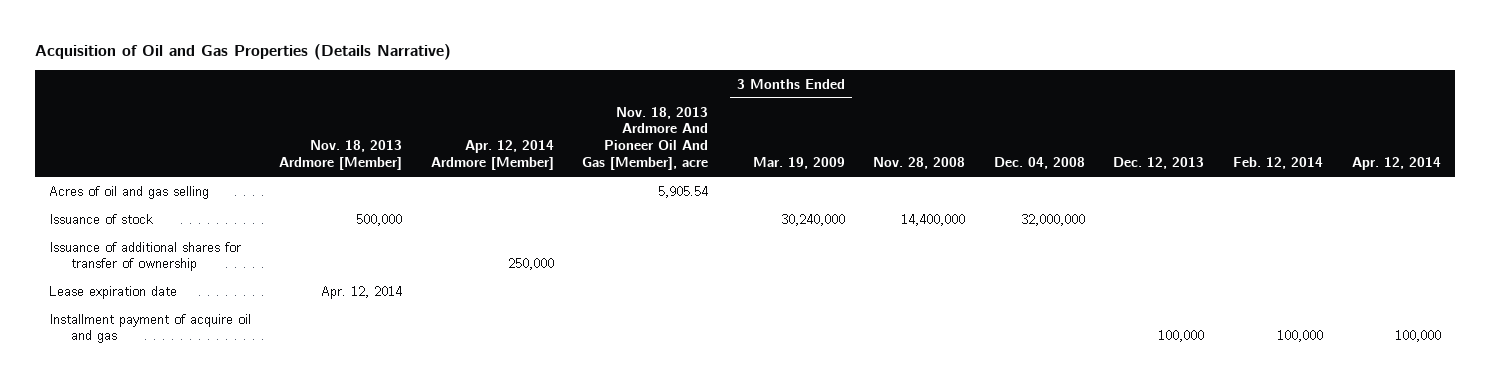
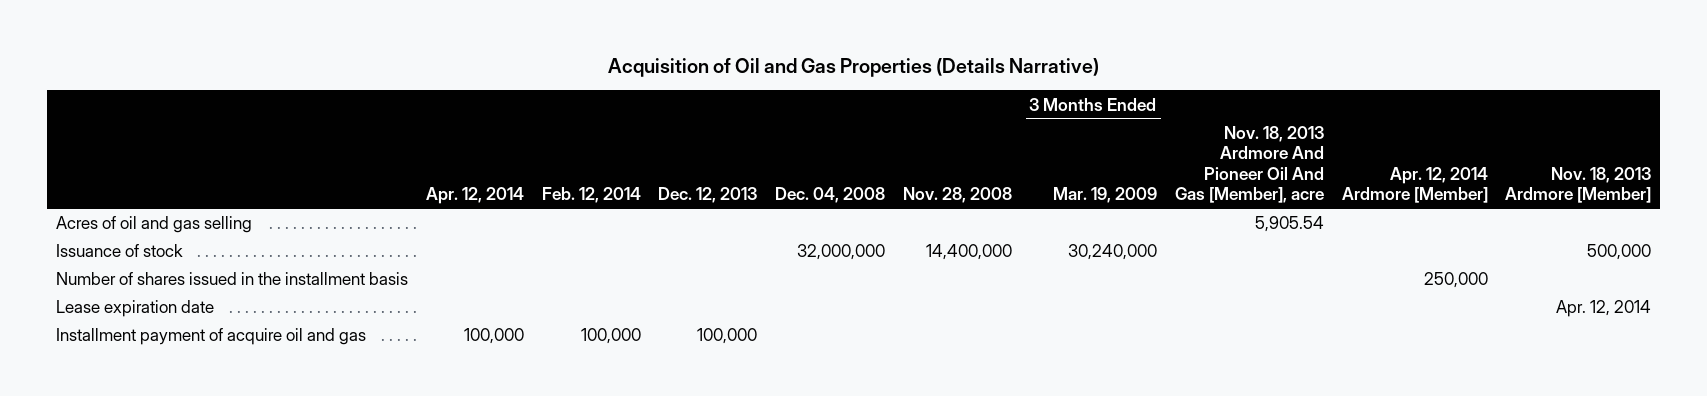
[48,241,241,272] Issuance of additional shares for transfer of ownership -> [55,272,408,286] Number of shares issued in the installment basis

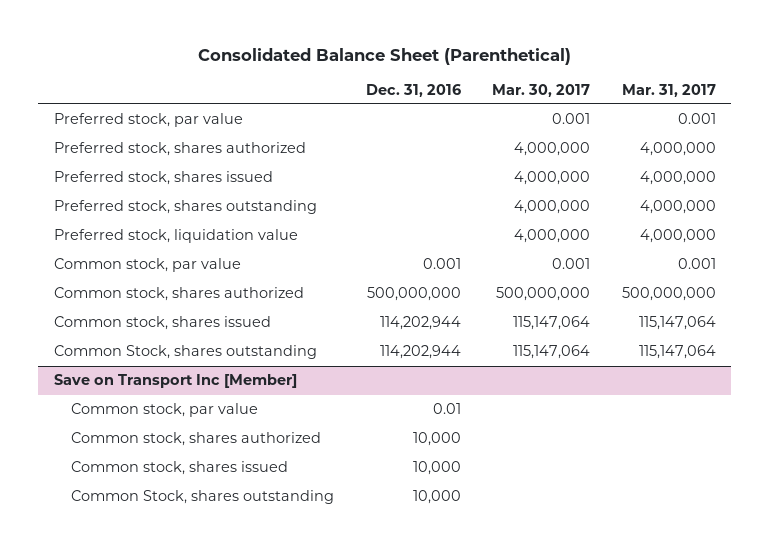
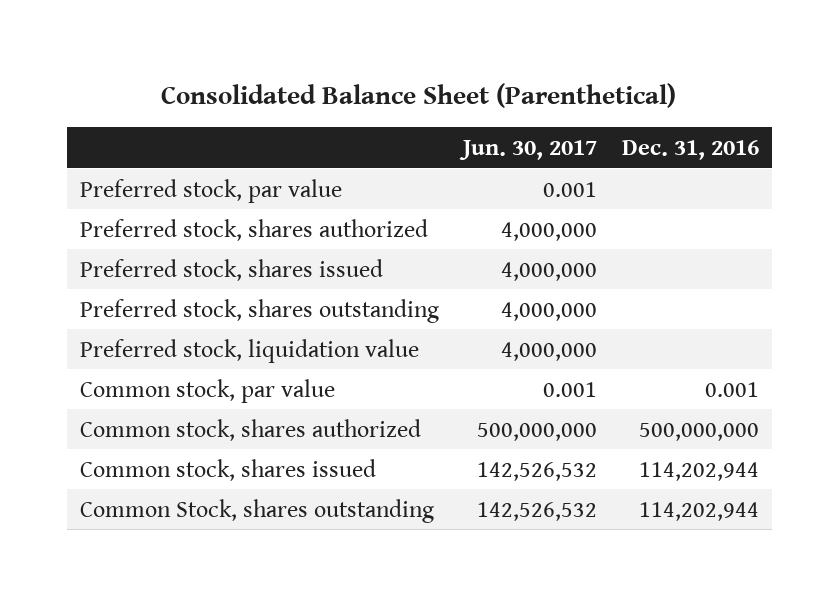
[492,83,591,97] Mar. 30, 2017 -> none
[621,83,716,97] Mar. 31, 2017 -> none
none -> [459,140,598,161] Jun. 30, 2017
[53,374,297,389] Save on Transport Inc [Member] -> none
[71,403,259,418] Common stock, par value -> none
[71,432,322,447] Common stock, shares authorized -> none
[71,461,289,476] Common stock, shares issued -> none
[71,490,335,505] Common Stock, shares outstanding -> none

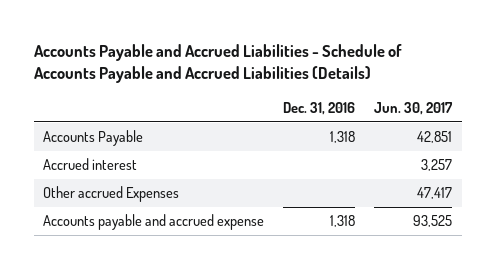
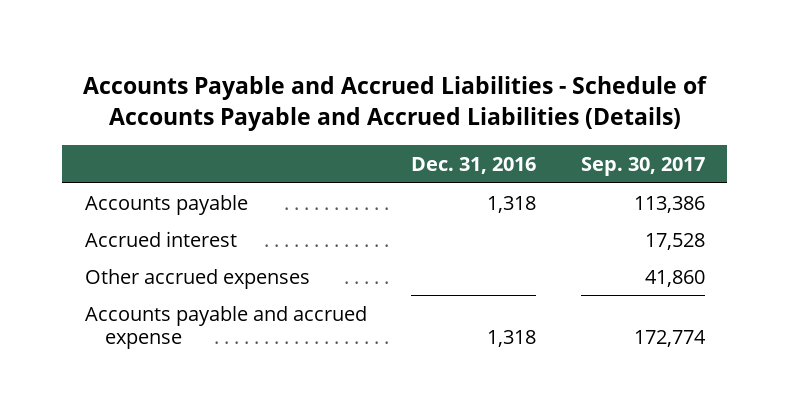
[374,101,454,115] Jun. 30, 2017 -> none
none -> [581,157,706,177] Sep. 30, 2017
[43,130,144,147] Accounts Payable -> [84,194,248,215] Accounts payable
[43,186,180,203] Other accrued Expenses -> [84,268,310,289] Other accrued expenses

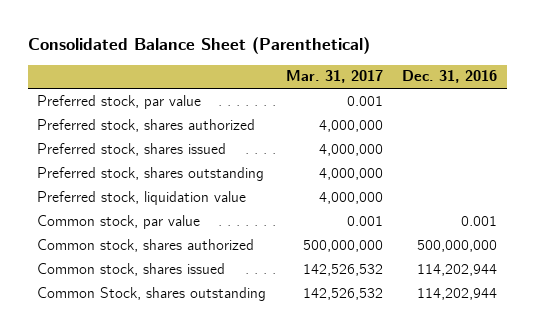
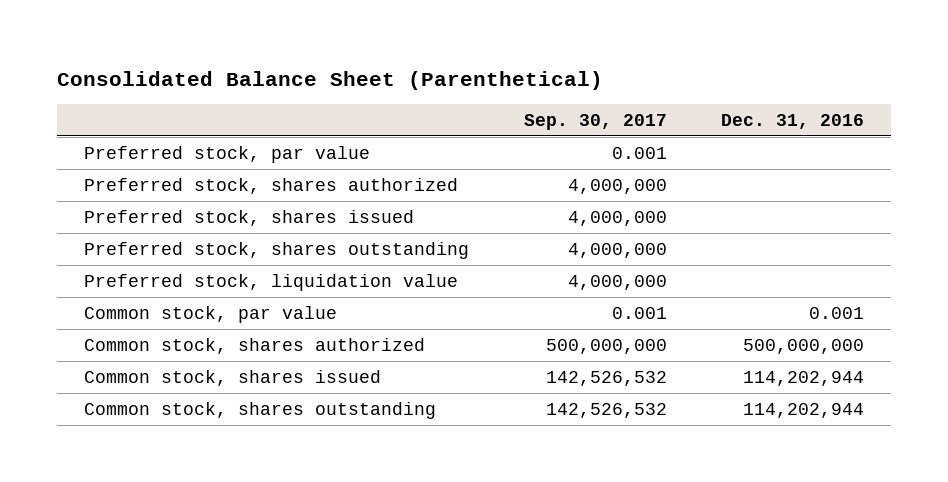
[285,70,383,84] Mar. 31, 2017 -> none
none -> [523,113,667,130] Sep. 30, 2017
[37,286,267,301] Common Stock, shares outstanding -> [84,402,437,420] Common stock, shares outstanding

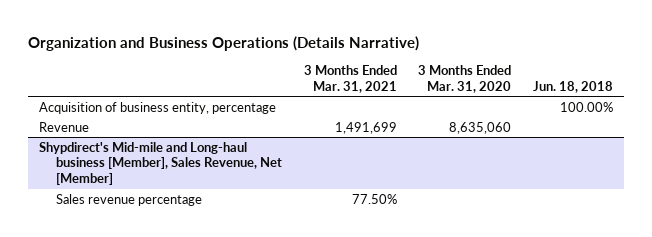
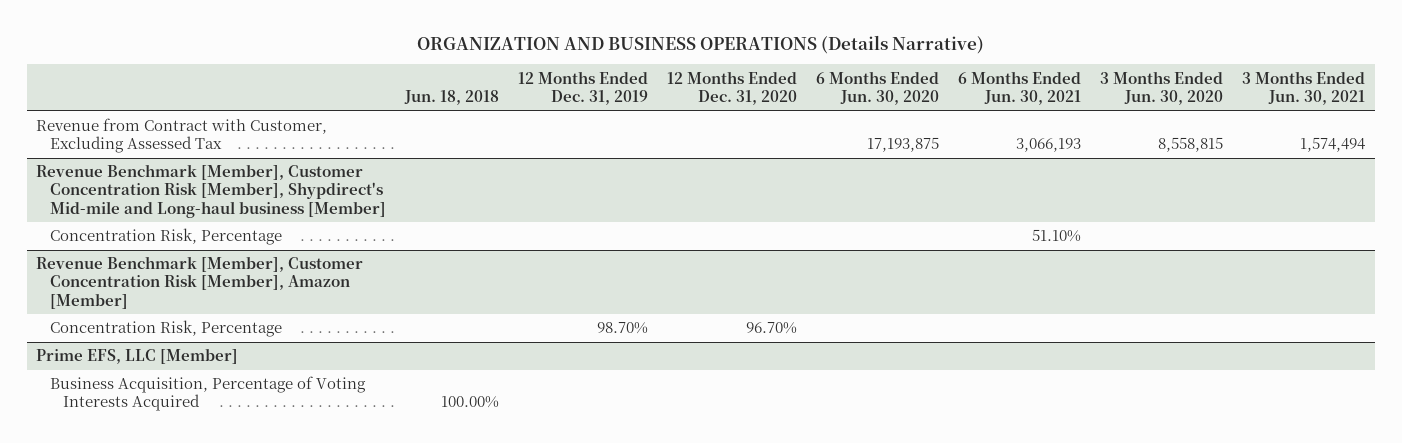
[28,35,420,51] Organization and Business Operations (Details Narrative) -> [416,34,984,54] ORGANIZATION AND BUSINESS OPERATIONS (Details Narrative)
[303,64,397,93] 3 Months Ended Mar. 31, 2021 -> none
[418,64,512,93] 3 Months Ended Mar. 31, 2020 -> none
none -> [517,70,648,105] 12 Months Ended Dec. 31, 2019
none -> [667,70,798,105] 12 Months Ended Dec. 31, 2020
none -> [816,70,940,105] 6 Months Ended Jun. 30, 2020
none -> [958,70,1082,105] 6 Months Ended Jun. 30, 2021
none -> [1100,70,1224,105] 3 Months Ended Jun. 30, 2020
none -> [1242,70,1366,105] 3 Months Ended Jun. 30, 2021
[39,101,277,114] Acquisition of business entity, percentage -> none
[39,121,90,132] Revenue -> [36,118,328,154] Revenue from Contract with Customer, Excluding Assessed Tax
[39,141,282,185] Shypdirect's Mid-mile and Long-haul business [Member], Sales Revenue, Net [Member] -> [36,164,386,218] Revenue Benchmark [Member], Customer Concentration Risk [Member], Shypdirect's Mid-mile and Long-haul business [Member]
[55,193,202,206] Sales revenue percentage -> [49,228,282,246] Concentration Risk, Percentage
none -> [36,256,364,309] Revenue Benchmark [Member], Customer Concentration Risk [Member], Amazon [Member]
none -> [49,320,282,338] Concentration Risk, Percentage
none -> [36,349,239,365] Prime EFS, LLC [Member]
none -> [49,376,366,412] Business Acquisition, Percentage of Voting Interests Acquired

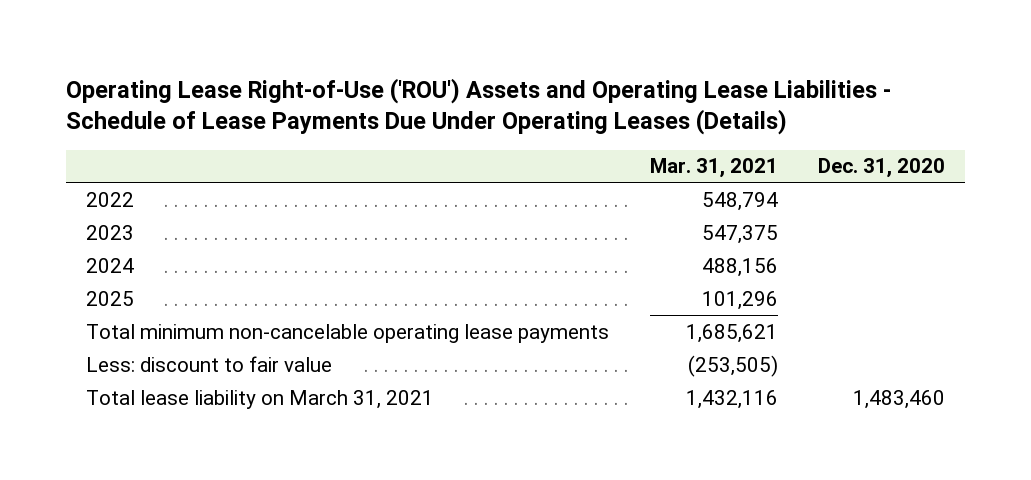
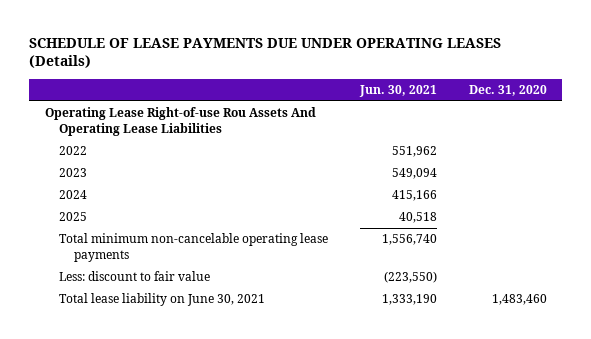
[65,77,891,136] Operating Lease Right-of-Use ('ROU') Assets and Operating Lease Liabilities - Schedule of Lease Payments Due Under Operating Leases (Details) -> [28,37,501,69] SCHEDULE OF LEASE PAYMENTS DUE UNDER OPERATING LEASES (Details)
[649,158,778,179] Mar. 31, 2021 -> none
none -> [358,84,437,97] Jun. 30, 2021
none -> [44,107,316,136] Operating Lease Right-of-use Rou Assets And Operating Lease Liabilities
[86,389,435,409] Total lease liability on March 31, 2021 -> [59,293,266,307] Total lease liability on June 30, 2021

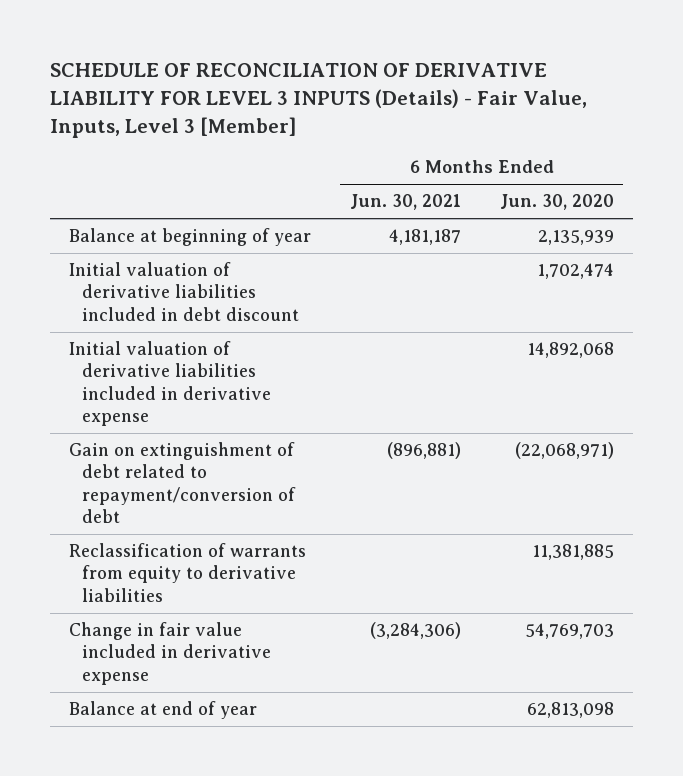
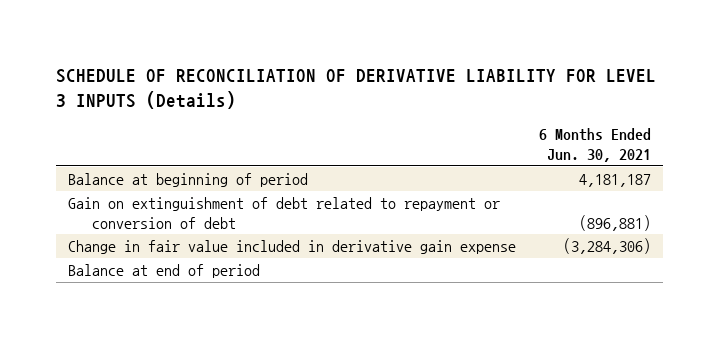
[49,63,587,138] SCHEDULE OF RECONCILIATION OF DERIVATIVE LIABILITY FOR LEVEL 3 INPUTS (Details) - Fair Value, Inputs, Level 3 [Member] -> [55,69,656,110] SCHEDULE OF RECONCILIATION OF DERIVATIVE LIABILITY FOR LEVEL 3 INPUTS (Details)
[499,194,614,211] Jun. 30, 2020 -> none
[69,262,299,321] Initial valuation of derivative liabilities included in debt discount -> none
[69,341,271,427] Initial valuation of derivative liabilities included in derivative expense -> none
[69,543,307,602] Reclassification of warrants from equity to derivative liabilities -> none
[69,228,312,247] Balance at beginning of year -> [67,173,308,188] Balance at beginning of period
[69,442,296,524] Gain on extinguishment of debt related to repayment/conversion of debt -> [67,197,500,229] Gain on extinguishment of debt related to repayment or conversion of debt
[69,622,271,685] Change in fair value included in derivative expense -> [67,240,516,255] Change in fair value included in derivative gain expense
[69,701,258,720] Balance at end of year -> [67,264,260,279] Balance at end of period

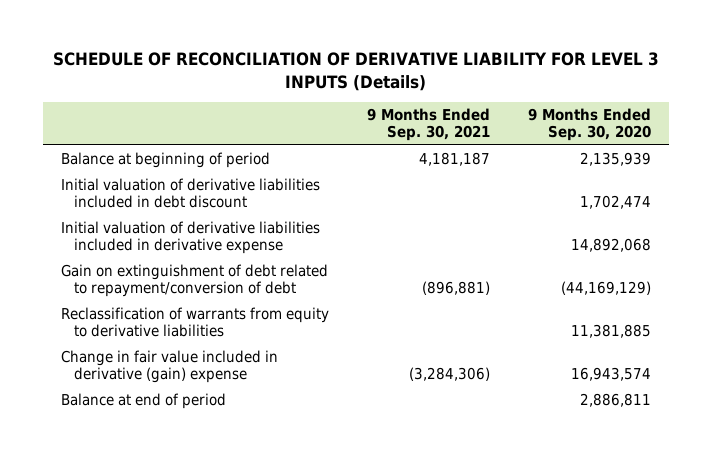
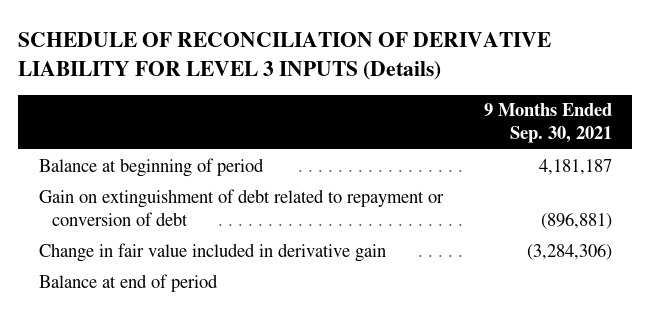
[527,108,651,142] 9 Months Ended Sep. 30, 2020 -> none
[61,178,321,209] Initial valuation of derivative liabilities included in debt discount -> none
[61,221,321,255] Initial valuation of derivative liabilities included in derivative expense -> none
[61,307,330,338] Reclassification of warrants from equity to derivative liabilities -> none
[61,264,329,298] Gain on extinguishment of debt related to repayment/conversion of debt -> [38,188,444,226] Gain on extinguishment of debt related to repayment or conversion of debt
[61,350,279,384] Change in fair value included in derivative (gain) expense -> [38,242,386,262] Change in fair value included in derivative gain

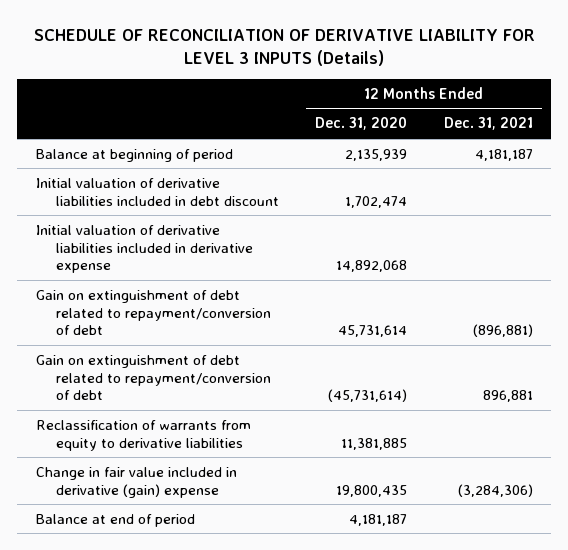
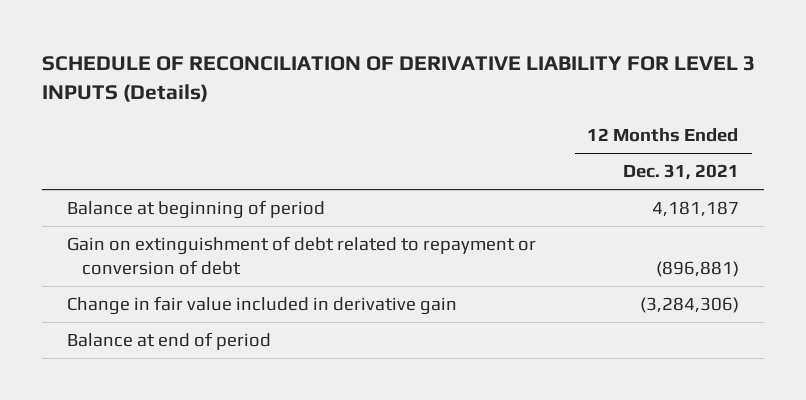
[315,117,408,131] Dec. 31, 2020 -> none
[35,177,279,206] Initial valuation of derivative liabilities included in debt discount -> none
[35,224,253,274] Initial valuation of derivative liabilities included in derivative expense -> none
[35,354,271,401] Gain on extinguishment of debt related to repayment/conversion of debt -> none
[35,419,251,451] Reclassification of warrants from equity to derivative liabilities -> none
[35,289,271,336] Gain on extinguishment of debt related to repayment/conversion of debt -> [67,236,537,275] Gain on extinguishment of debt related to repayment or conversion of debt
[35,466,237,498] Change in fair value included in derivative (gain) expense -> [67,296,458,316] Change in fair value included in derivative gain

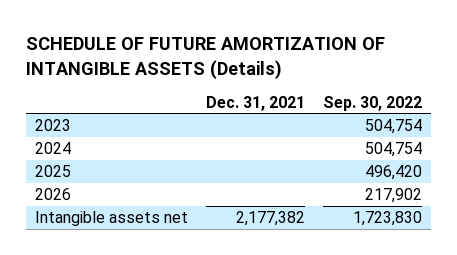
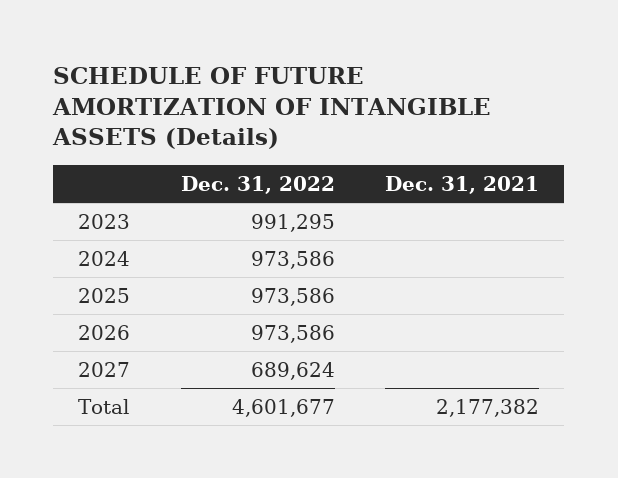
[323,95,423,111] Sep. 30, 2022 -> none
none -> [180,175,335,194] Dec. 31, 2022
none -> [78,361,131,377] 2027
[35,210,189,226] Intangible assets net -> [78,398,130,414] Total

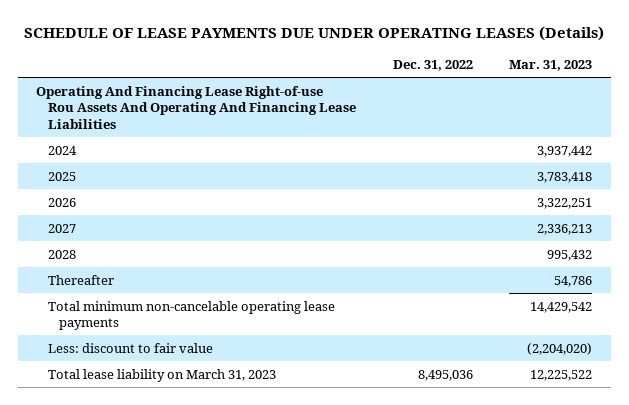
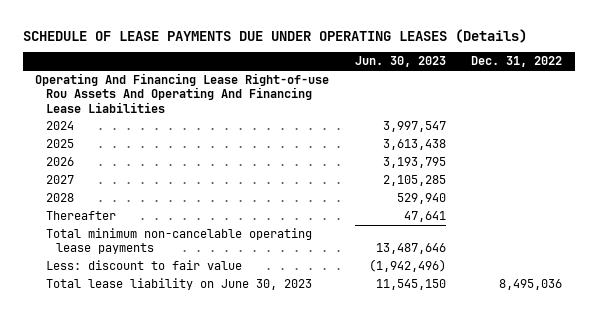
[509,60,593,72] Mar. 31, 2023 -> none
none -> [354,56,446,68] Jun. 30, 2023
[47,368,276,382] Total lease liability on March 31, 2023 -> [45,278,312,291] Total lease liability on June 30, 2023

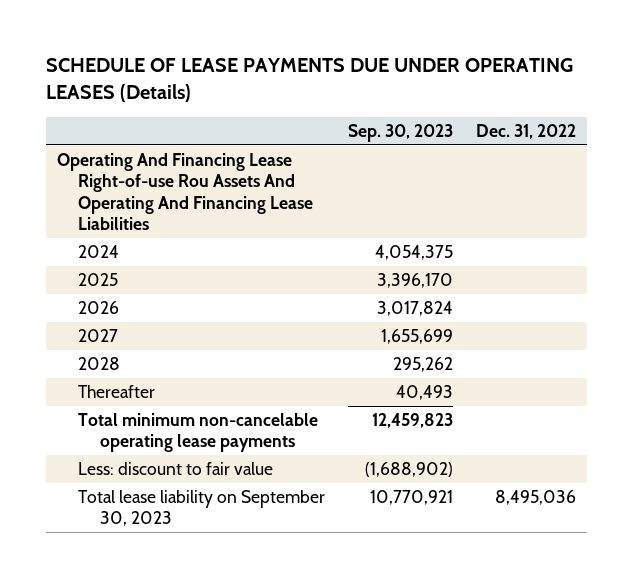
[354,56,446,68] Jun. 30, 2023 -> none
none -> [348,123,454,142] Sep. 30, 2023
[45,278,312,291] Total lease liability on June 30, 2023 -> [78,490,326,527] Total lease liability on September 30, 2023

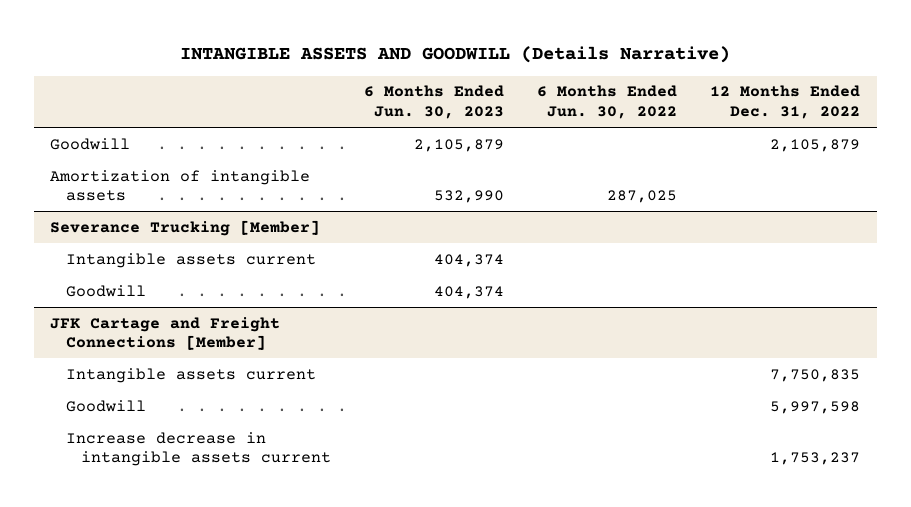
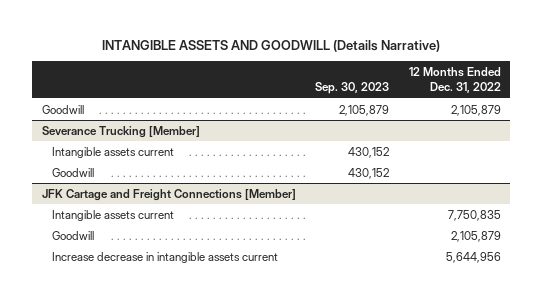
[363,85,504,120] 6 Months Ended Jun. 30, 2023 -> none
[537,85,678,120] 6 Months Ended Jun. 30, 2022 -> none
none -> [315,82,390,95] Sep. 30, 2023
[50,169,311,202] Amortization of intangible assets -> none
[770,400,861,414] 5,997,598 -> [450,230,501,242] 2,105,879
[770,452,861,466] 1,753,237 -> [445,251,501,263] 5,644,956

